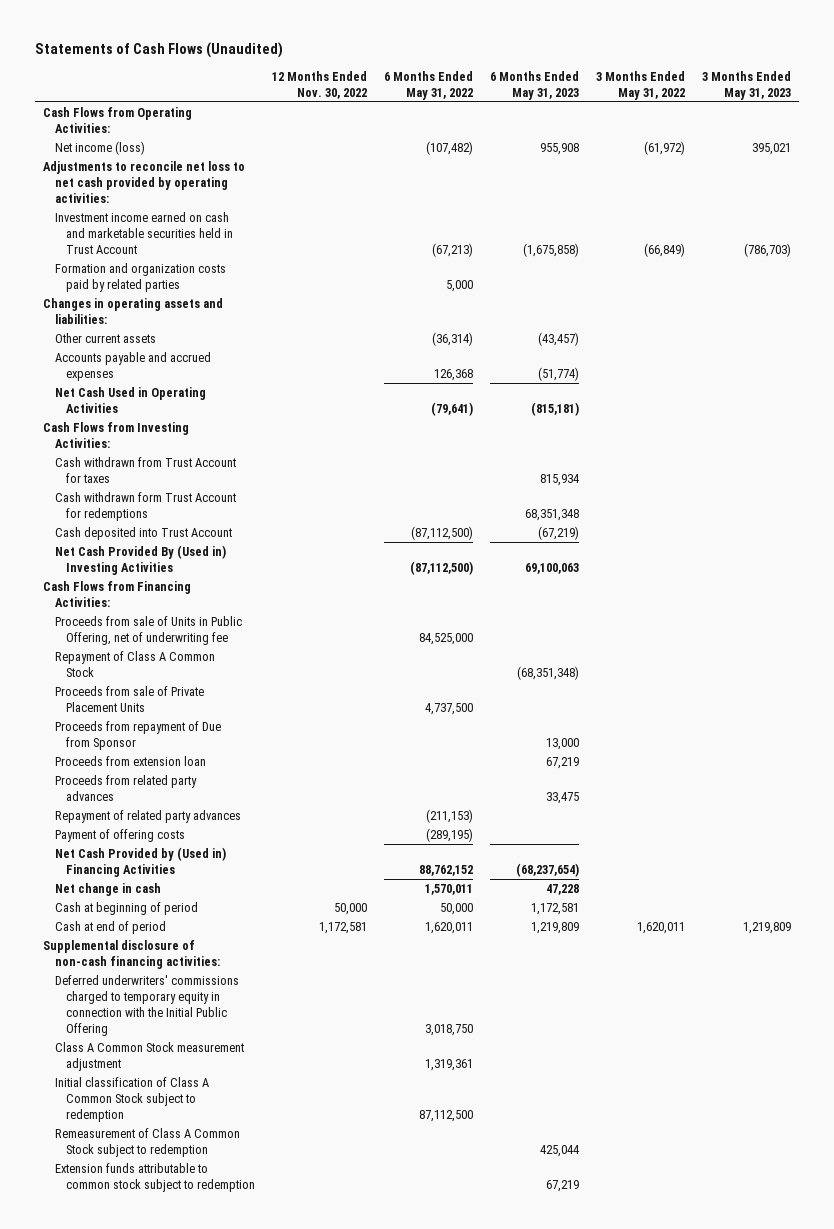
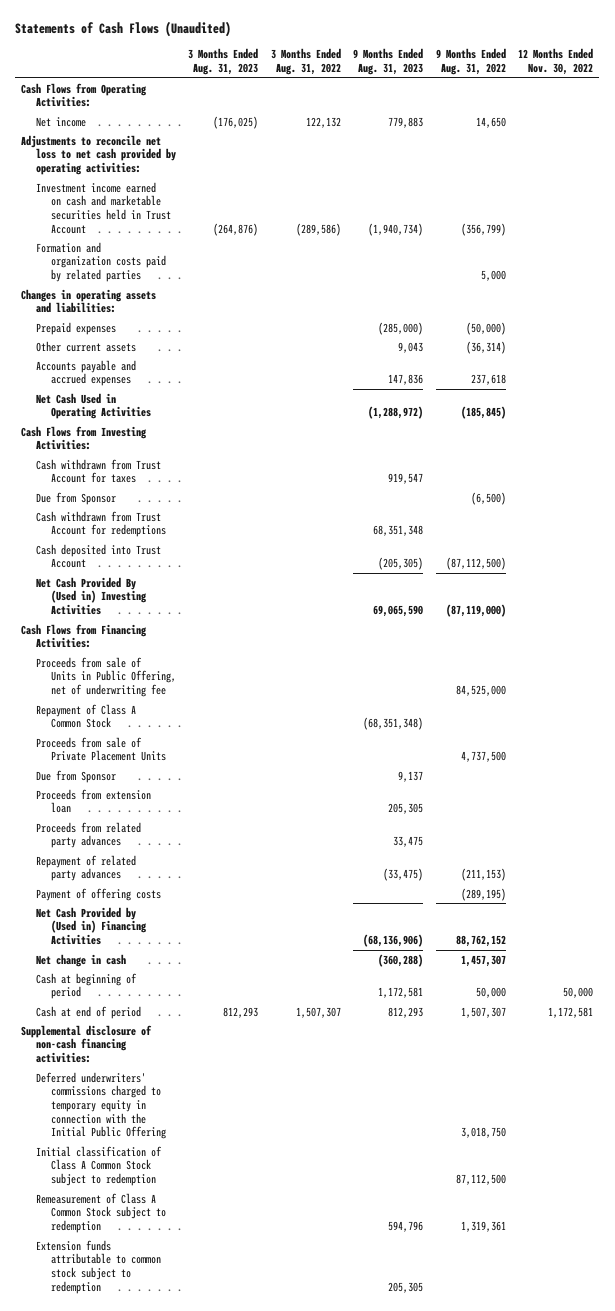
[383,70,473,100] 6 Months Ended May 31, 2022 -> none
[489,70,579,100] 6 Months Ended May 31, 2023 -> none
[595,70,685,100] 3 Months Ended May 31, 2022 -> none
[701,70,791,100] 3 Months Ended May 31, 2023 -> none
none -> [188,48,259,76] 3 Months Ended Aug. 31, 2023
none -> [270,48,341,76] 3 Months Ended Aug. 31, 2022
none -> [353,48,424,76] 9 Months Ended Aug. 31, 2023
none -> [435,48,506,76] 9 Months Ended Aug. 31, 2022
[54,141,145,156] Net income (loss) -> [36,116,87,127] Net income
none -> [36,321,117,335] Prepaid expenses
none -> [36,491,117,505] Due from Sponsor
[54,492,236,522] Cash withdrawn form Trust Account for redemptions -> [36,510,166,538] Cash withdrawn from Trust Account for redemptions
[54,721,221,751] Proceeds from repayment of Due from Sponsor -> [36,769,117,783] Due from Sponsor
[54,1042,244,1072] Class A Common Stock measurement adjustment -> none

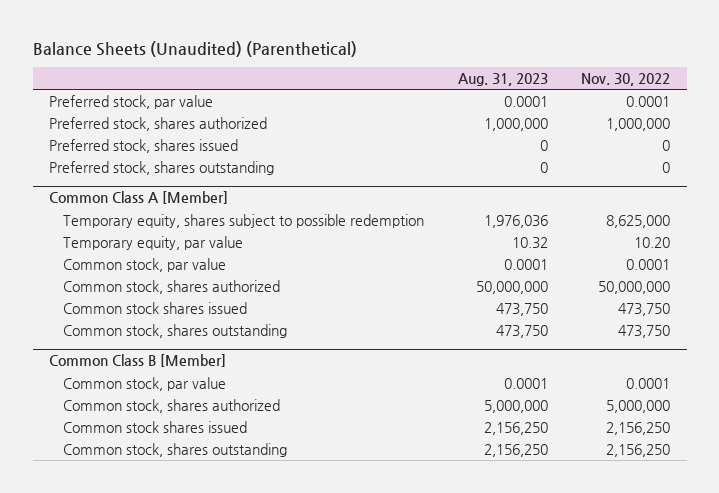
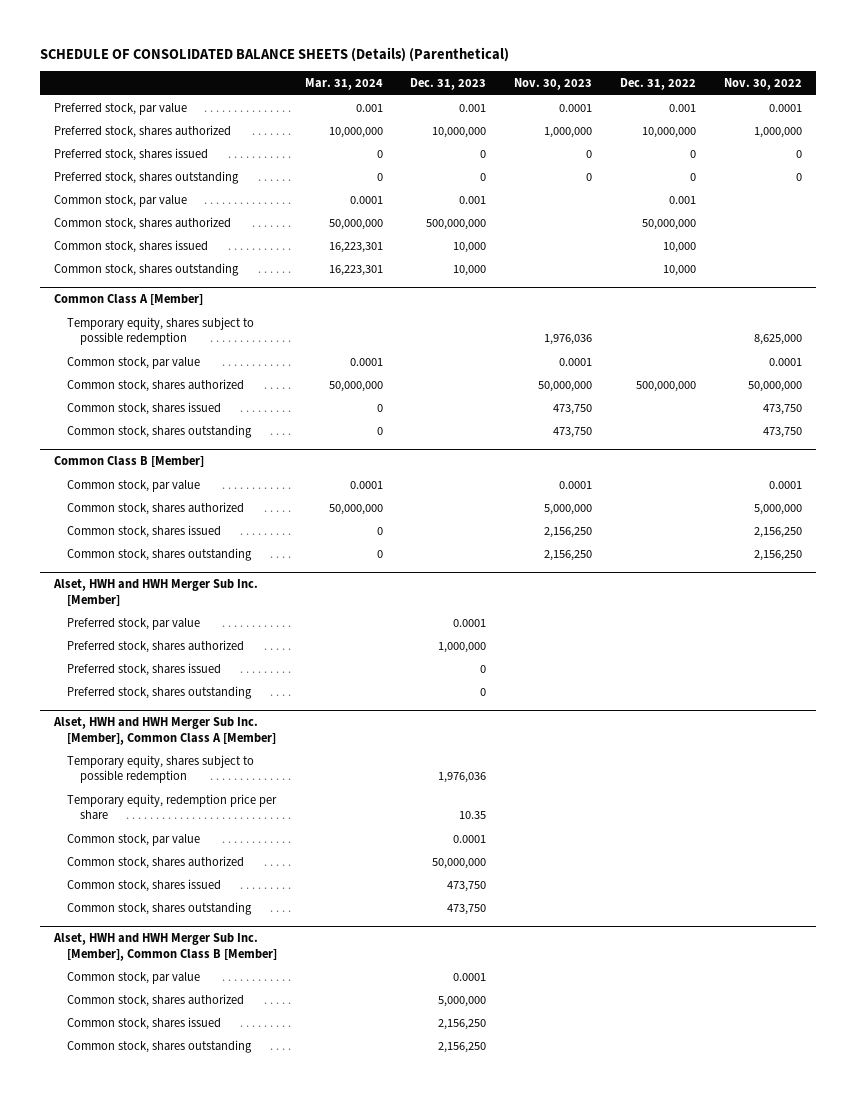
[32,40,357,57] Balance Sheets (Unaudited) (Parenthetical) -> [39,47,509,63] SCHEDULE OF CONSOLIDATED BALANCE SHEETS (Details) (Parenthetical)
[457,73,548,87] Aug. 31, 2023 -> none
none -> [304,78,383,91] Mar. 31, 2024
none -> [410,78,487,91] Dec. 31, 2023
none -> [514,78,593,91] Nov. 30, 2023
none -> [619,78,696,91] Dec. 31, 2022
none -> [53,194,187,207] Common stock, par value
none -> [53,216,231,230] Common stock, shares authorized
none -> [53,239,208,253] Common stock, shares issued
none -> [53,262,239,276] Common stock, shares outstanding
[63,235,244,250] Temporary equity, par value -> none
[63,301,248,314] Common stock shares issued -> [66,401,221,415] Common stock, shares issued
[63,420,248,433] Common stock shares issued -> [66,524,221,538] Common stock, shares issued
none -> [52,579,258,606] Alset, HWH and HWH Merger Sub Inc. [Member]
none -> [66,617,200,630] Preferred stock, par value
none -> [66,639,244,653] Preferred stock, shares authorized
none -> [66,662,221,676] Preferred stock, shares issued
none -> [66,685,252,699] Preferred stock, shares outstanding
none -> [52,717,276,745] Alset, HWH and HWH Merger Sub Inc. [Member], Common Class A [Member]
none -> [66,754,254,784] Temporary equity, shares subject to possible redemption
none -> [66,793,277,821] Temporary equity, redemption price per share
none -> [66,833,200,846] Common stock, par value
none -> [66,855,244,869] Common stock, shares authorized
none -> [66,878,221,892] Common stock, shares issued
none -> [66,901,252,915] Common stock, shares outstanding
none -> [52,933,277,961] Alset, HWH and HWH Merger Sub Inc. [Member], Common Class B [Member]
none -> [66,971,200,984] Common stock, par value
none -> [66,993,244,1007] Common stock, shares authorized
none -> [66,1016,221,1030] Common stock, shares issued
none -> [66,1039,252,1053] Common stock, shares outstanding

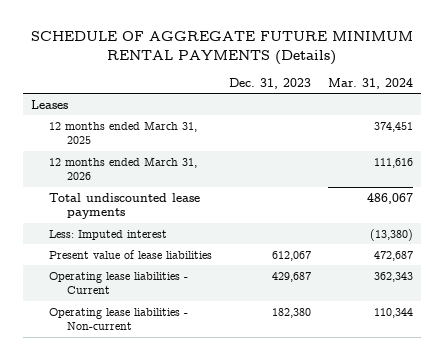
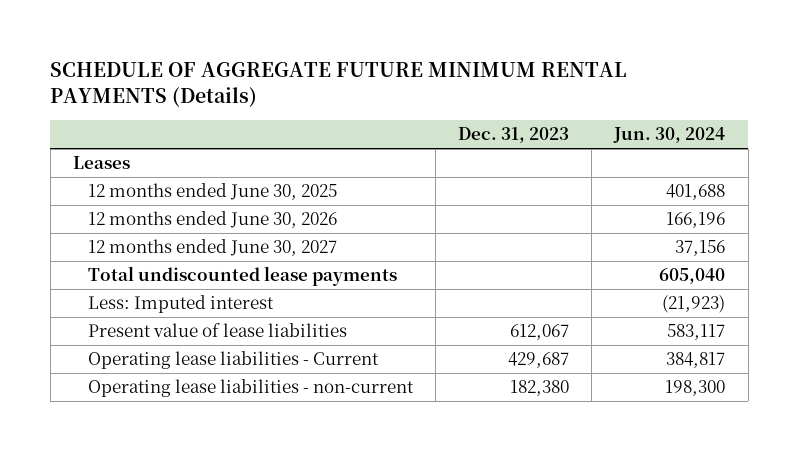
[327,77,413,89] Mar. 31, 2024 -> none
none -> [613,127,726,144] Jun. 30, 2024
[49,120,198,145] 12 months ended March 31, 2025 -> [88,183,338,201] 12 months ended June 30, 2025
[49,156,198,181] 12 months ended March 31, 2026 -> [88,211,338,229] 12 months ended June 30, 2026
none -> [88,239,338,257] 12 months ended June 30, 2027
[49,307,189,331] Operating lease liabilities - Non-current -> [88,379,415,398] Operating lease liabilities - non-current

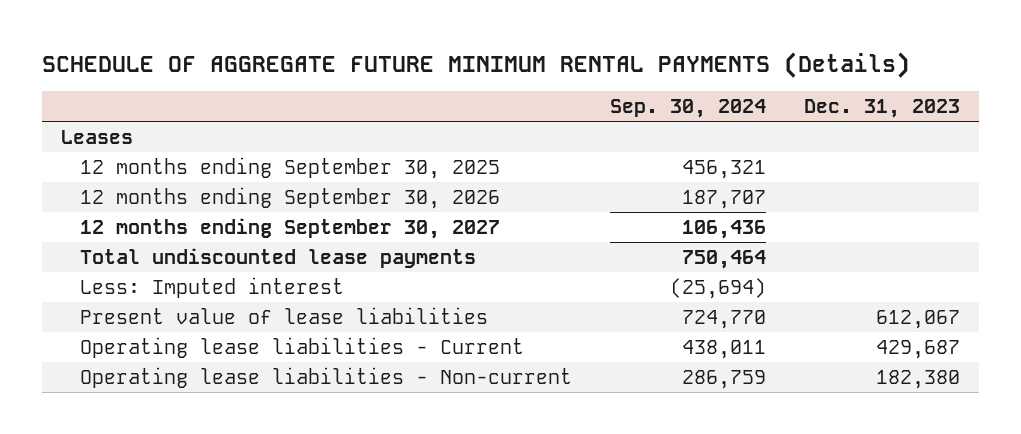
[613,127,726,144] Jun. 30, 2024 -> none
none -> [610,99,767,119] Sep. 30, 2024
[88,183,338,201] 12 months ended June 30, 2025 -> [80,156,501,179] 12 months ending September 30, 2025
[88,211,338,229] 12 months ended June 30, 2026 -> [80,186,501,209] 12 months ending September 30, 2026
[88,239,338,257] 12 months ended June 30, 2027 -> [80,217,501,239] 12 months ending September 30, 2027
[88,379,415,398] Operating lease liabilities - non-current -> [80,366,573,388] Operating lease liabilities - Non-current

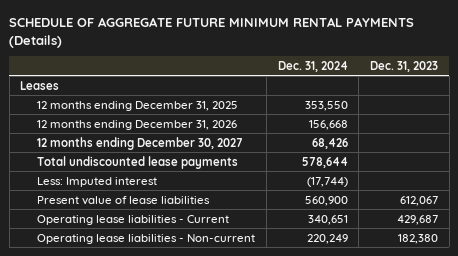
[610,99,767,119] Sep. 30, 2024 -> none
none -> [277,60,348,72] Dec. 31, 2024
[80,156,501,179] 12 months ending September 30, 2025 -> [37,100,239,111] 12 months ending December 31, 2025
[80,186,501,209] 12 months ending September 30, 2026 -> [37,119,238,130] 12 months ending December 31, 2026
[80,217,501,239] 12 months ending September 30, 2027 -> [37,136,244,150] 12 months ending December 30, 2027

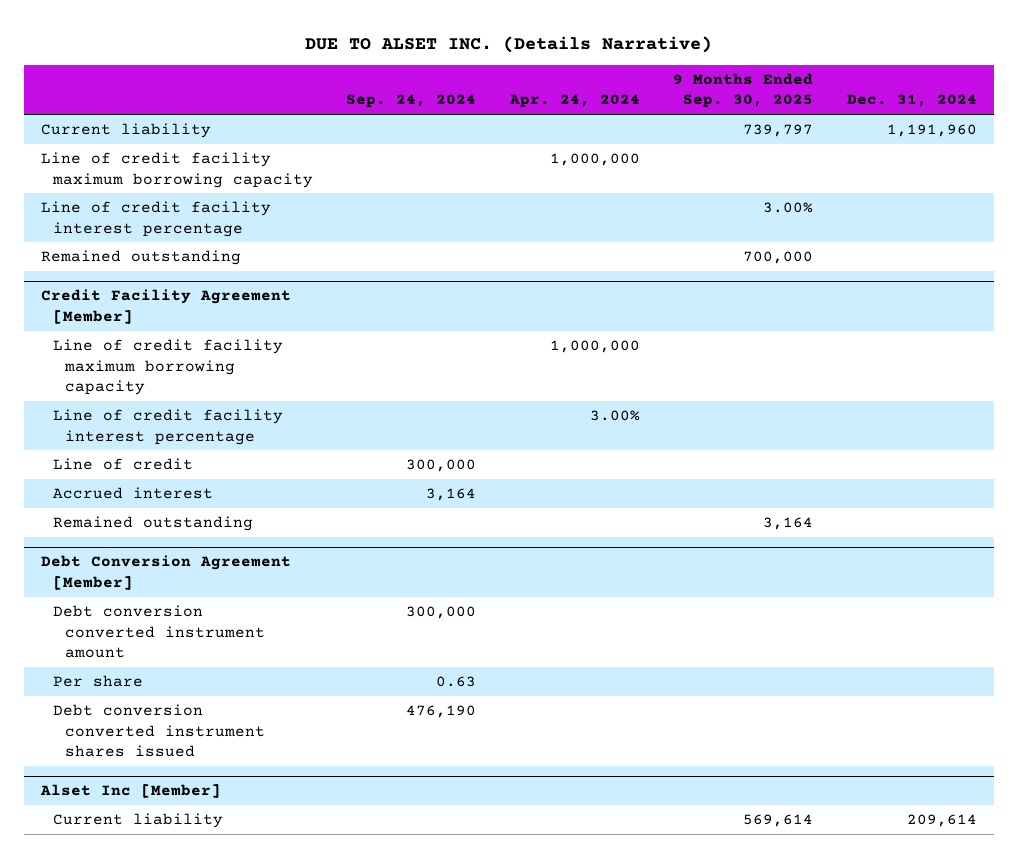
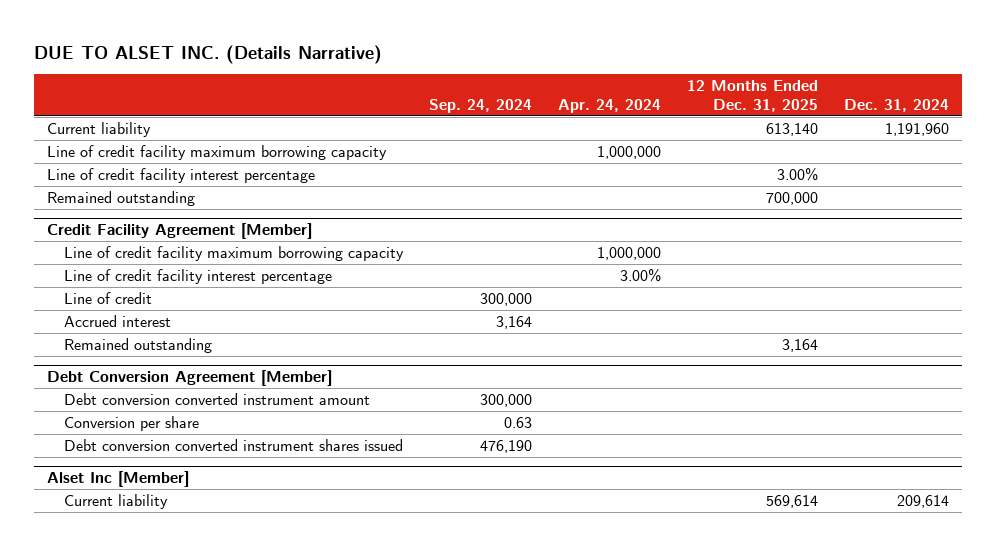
[673,73,814,109] 9 Months Ended Sep. 30, 2025 -> none
none -> [687,80,819,112] 12 Months Ended Dec. 31, 2025
[52,675,143,688] Per share -> [64,415,200,431] Conversion per share

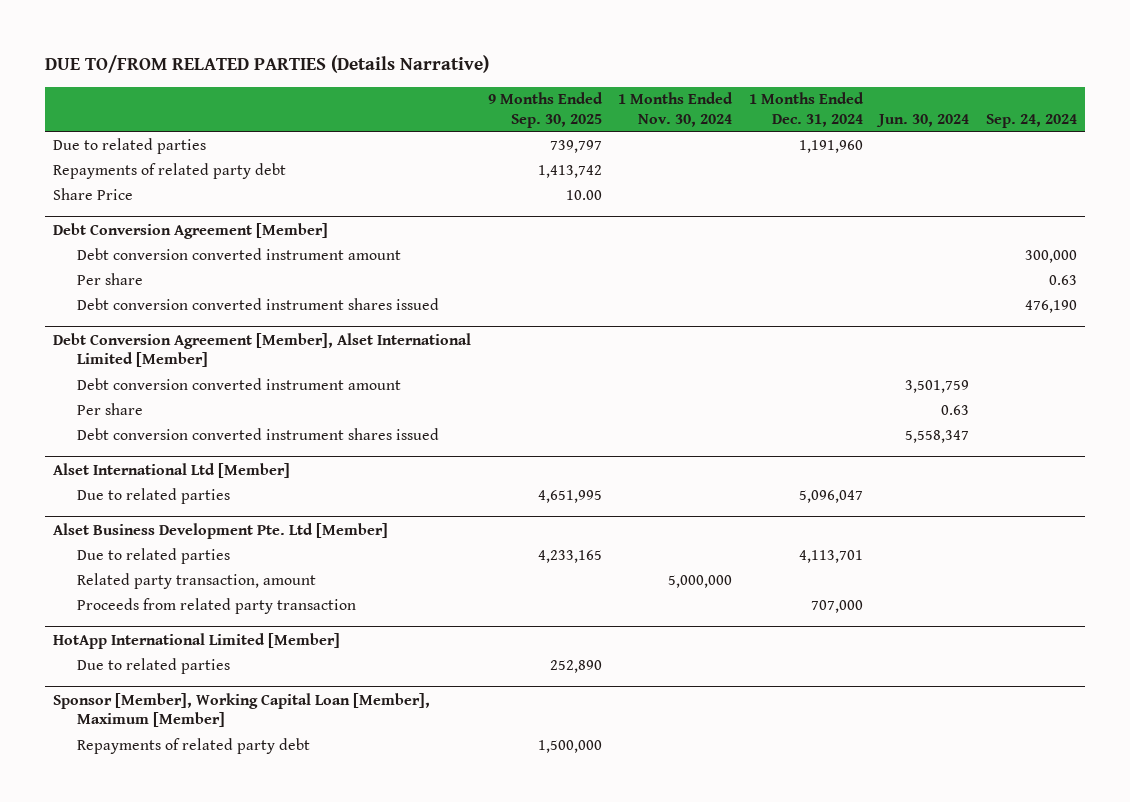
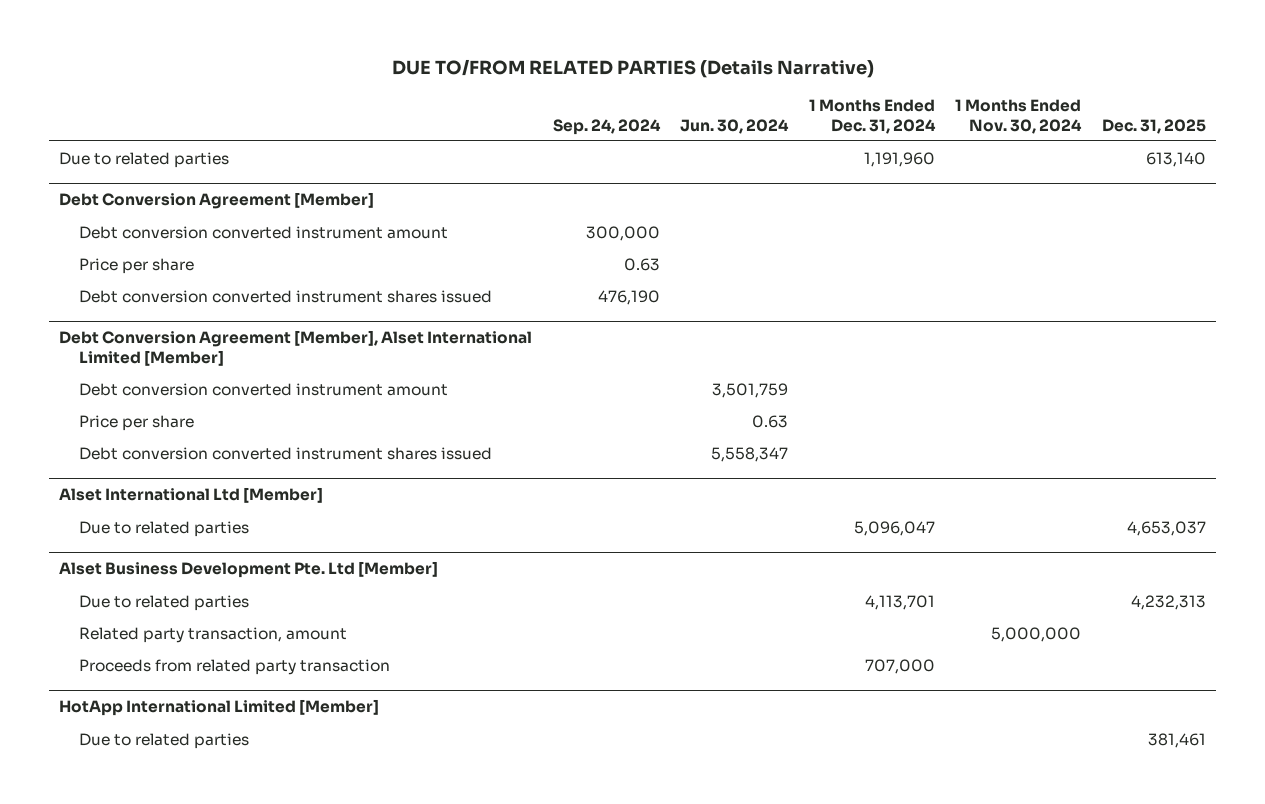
[487,92,603,128] 9 Months Ended Sep. 30, 2025 -> none
none -> [1101,118,1206,134] Dec. 31, 2025
[53,162,287,179] Repayments of related party debt -> none
[53,187,134,200] Share Price -> none
[76,272,143,285] Per share -> [78,257,194,274] Price per share
[76,402,143,415] Per share -> [78,414,194,431] Price per share
[53,692,431,728] Sponsor [Member], Working Capital Loan [Member], Maximum [Member] -> none
[76,737,310,754] Repayments of related party debt -> none

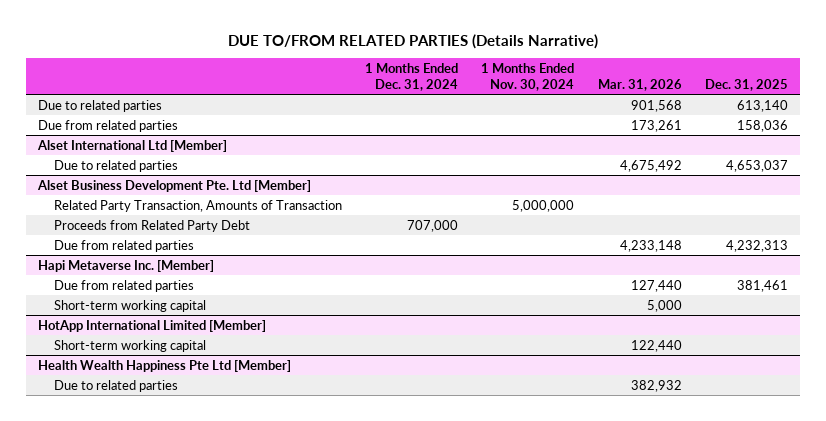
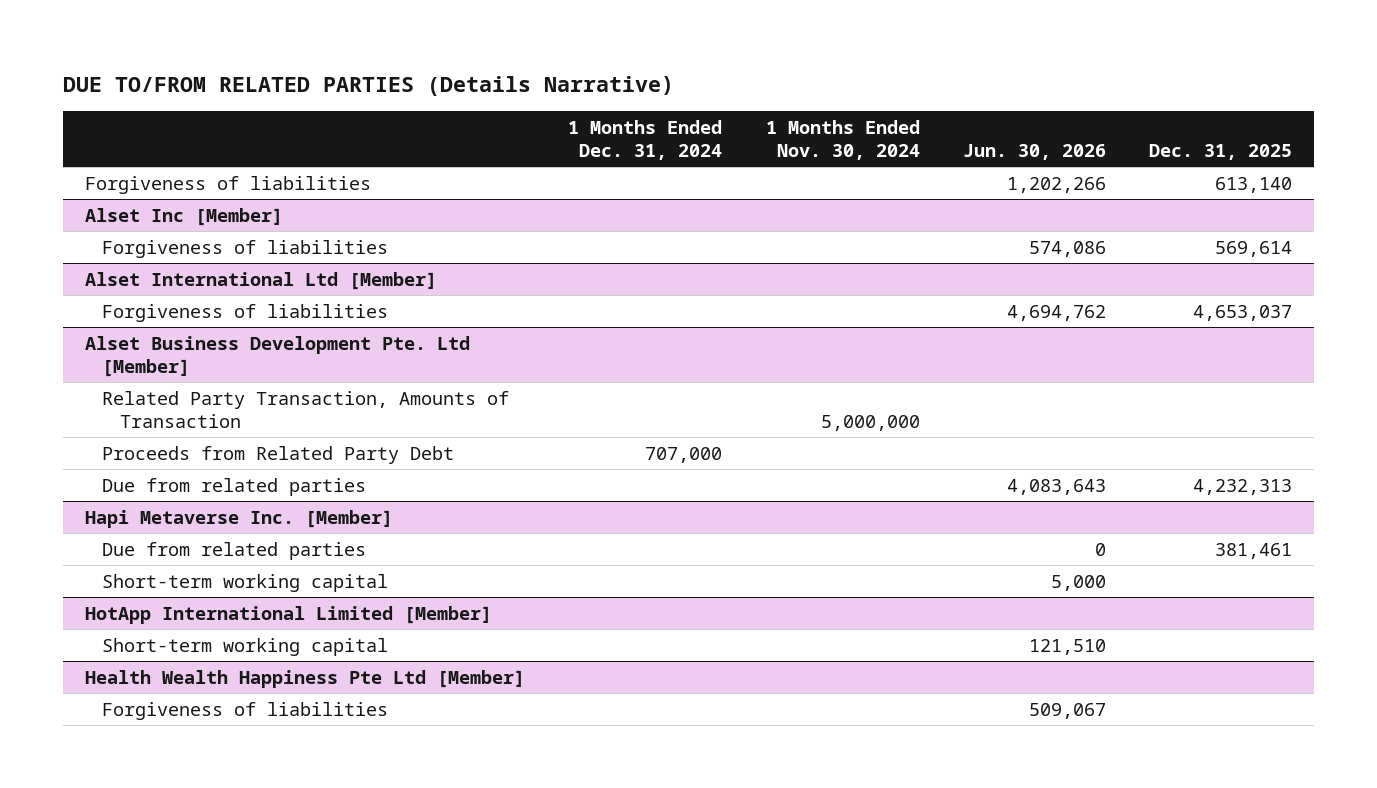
[597,78,682,91] Mar. 31, 2026 -> none
none -> [962,143,1106,160] Jun. 30, 2026
[37,119,178,132] Due from related parties -> none
[37,99,162,112] Due to related parties -> [85,175,372,194] Forgiveness of liabilities
none -> [85,207,284,226] Alset Inc [Member]
none -> [102,239,389,258] Forgiveness of liabilities
[53,159,178,172] Due to related parties -> [102,303,389,322] Forgiveness of liabilities
[53,379,178,392] Due to related parties -> [102,701,389,720] Forgiveness of liabilities

